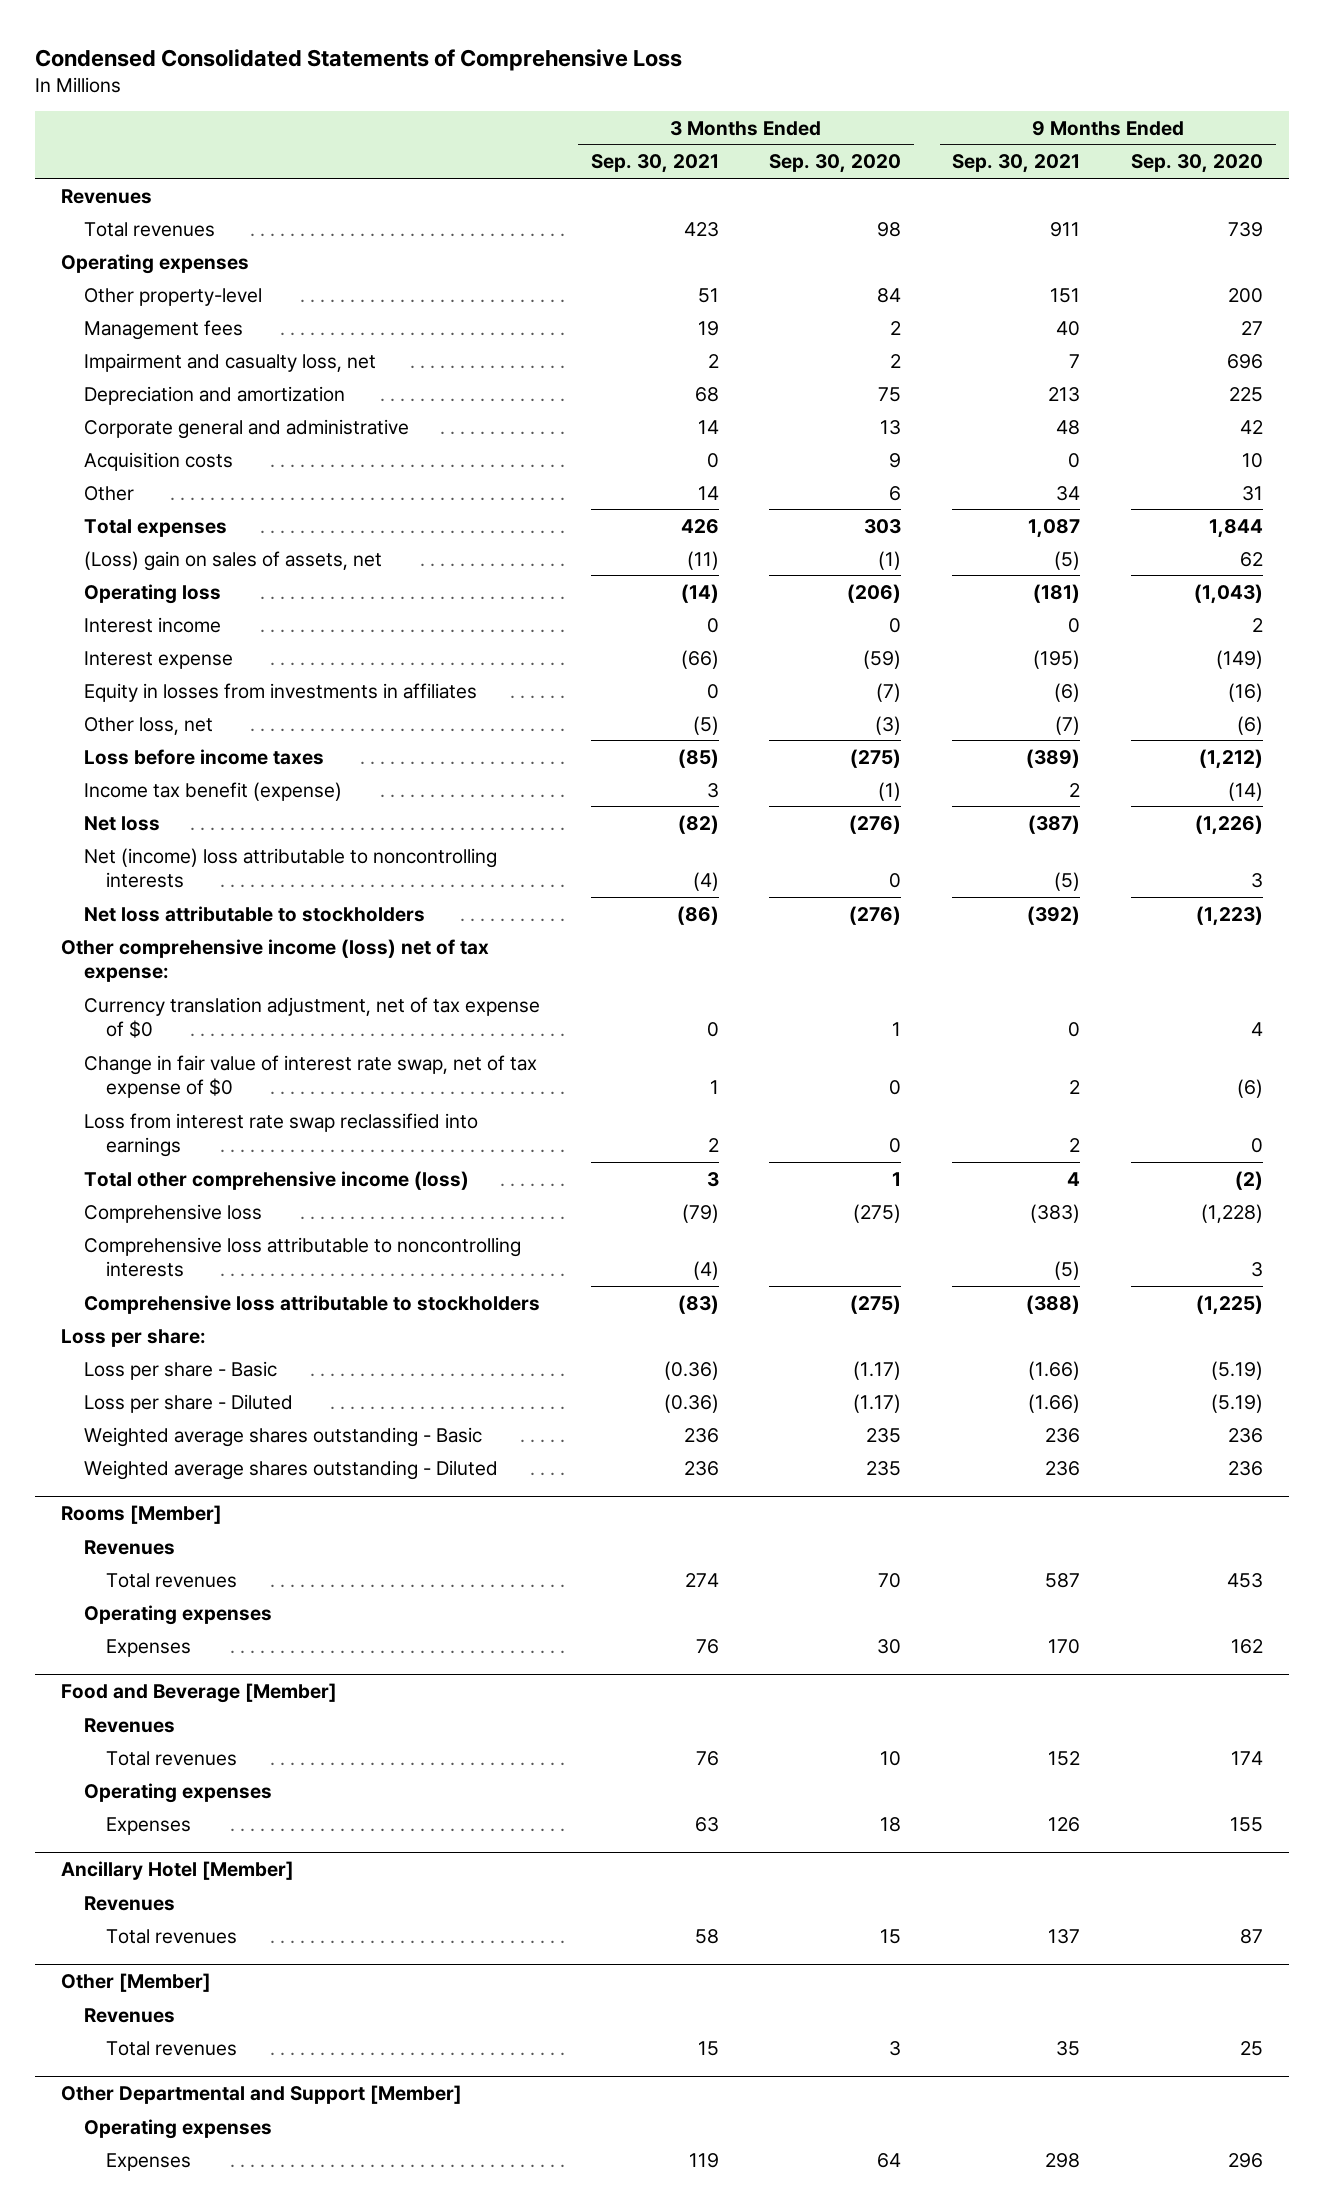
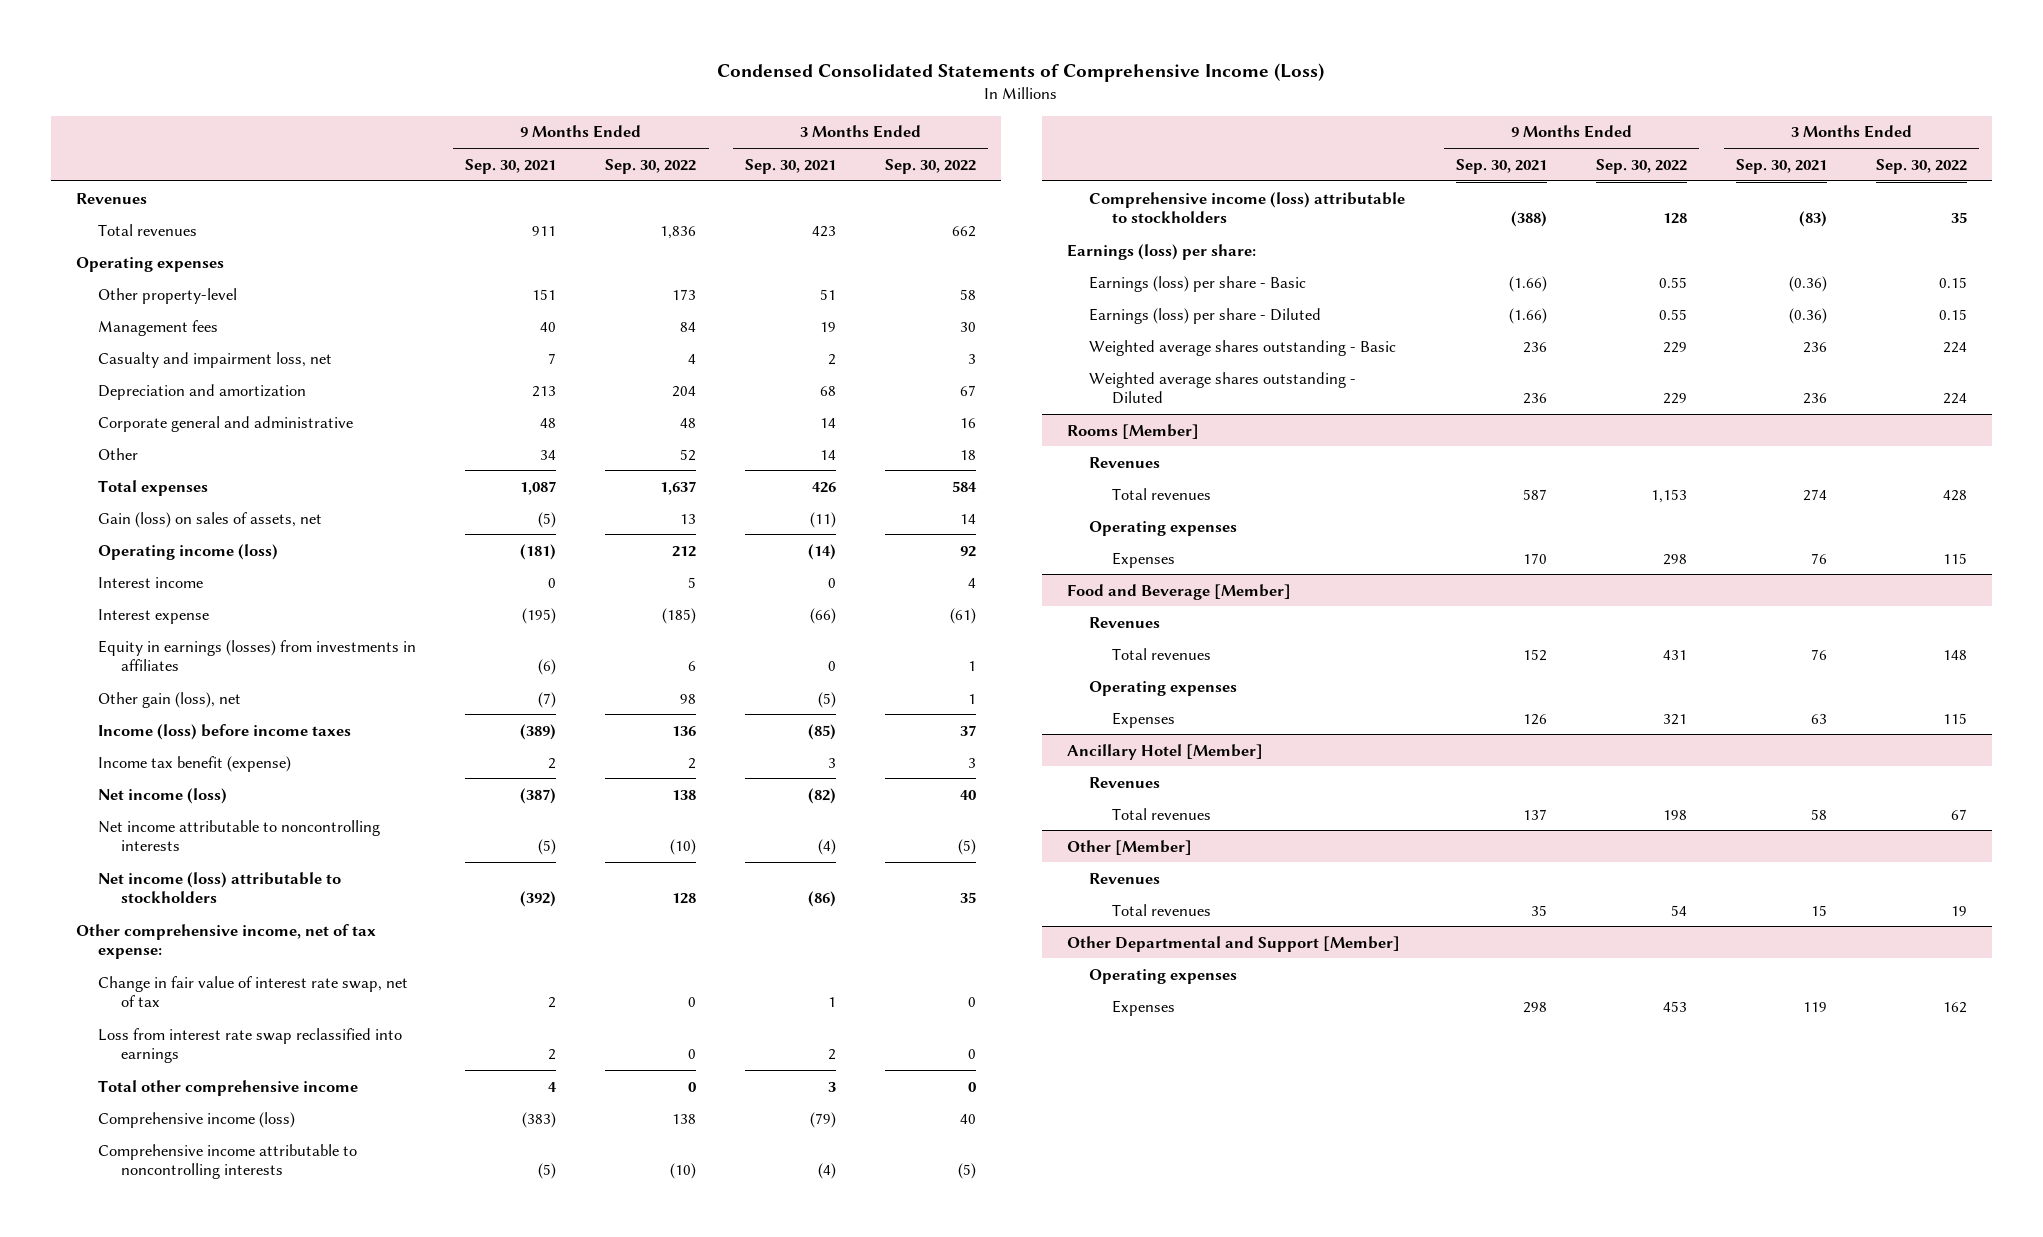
[35,48,683,71] Condensed Consolidated Statements of Comprehensive Loss -> [717,62,1325,82] Condensed Consolidated Statements of Comprehensive Income (Loss)
[769,154,902,174] Sep. 30, 2020 -> none
[1131,154,1264,174] Sep. 30, 2020 -> none
none -> [605,158,697,174] Sep. 30, 2022
none -> [885,158,977,174] Sep. 30, 2022
[83,352,376,372] Impairment and casualty loss, net -> [98,351,333,368] Casualty and impairment loss, net
[83,451,233,471] Acquisition costs -> none
[83,550,382,571] (Loss) gain on sales of assets, net -> [98,511,323,528] Gain (loss) on sales of assets, net
[83,583,221,604] Operating loss -> [98,543,279,560] Operating income (loss)
[83,682,477,702] Equity in losses from investments in affiliates -> [98,639,417,672] Equity in earnings (losses) from investments in affiliates
[83,716,213,735] Other loss, net -> [98,691,242,708] Other gain (loss), net
[83,748,324,765] Loss before income taxes -> [98,723,352,740] Income (loss) before income taxes
[83,996,540,1038] Currency translation adjustment, net of tax expense of $0 -> none
[83,815,160,831] Net loss -> [98,787,228,804] Net income (loss)
[83,847,497,888] Net (income) loss attributable to noncontrolling interests -> [98,819,381,852] Net income attributable to noncontrolling interests
[83,905,425,922] Net loss attributable to stockholders -> [98,871,342,904] Net income (loss) attributable to stockholders
[60,938,489,982] Other comprehensive income (loss) net of tax expense: -> [75,923,376,960] Other comprehensive income, net of tax expense:
[83,1054,537,1098] Change in fair value of interest rate swap, net of tax expense of $0 -> [98,975,409,1008] Change in fair value of interest rate swap, net of tax
[83,1170,469,1190] Total other comprehensive income (loss) -> [98,1079,359,1096] Total other comprehensive income
[83,1203,262,1223] Comprehensive loss -> [98,1111,296,1128] Comprehensive income (loss)
[83,1236,521,1277] Comprehensive loss attributable to noncontrolling interests -> [98,1143,358,1180] Comprehensive income attributable to noncontrolling interests
[83,1294,540,1314] Comprehensive loss attributable to stockholders -> [1089,191,1406,224] Comprehensive income (loss) attributable to stockholders
[60,1328,206,1347] Loss per share: -> [1066,243,1256,260] Earnings (loss) per share:
[83,1360,277,1380] Loss per share - Basic -> [1089,275,1307,292] Earnings (loss) per share - Basic
[83,1393,293,1413] Loss per share - Diluted -> [1089,307,1322,324] Earnings (loss) per share - Diluted

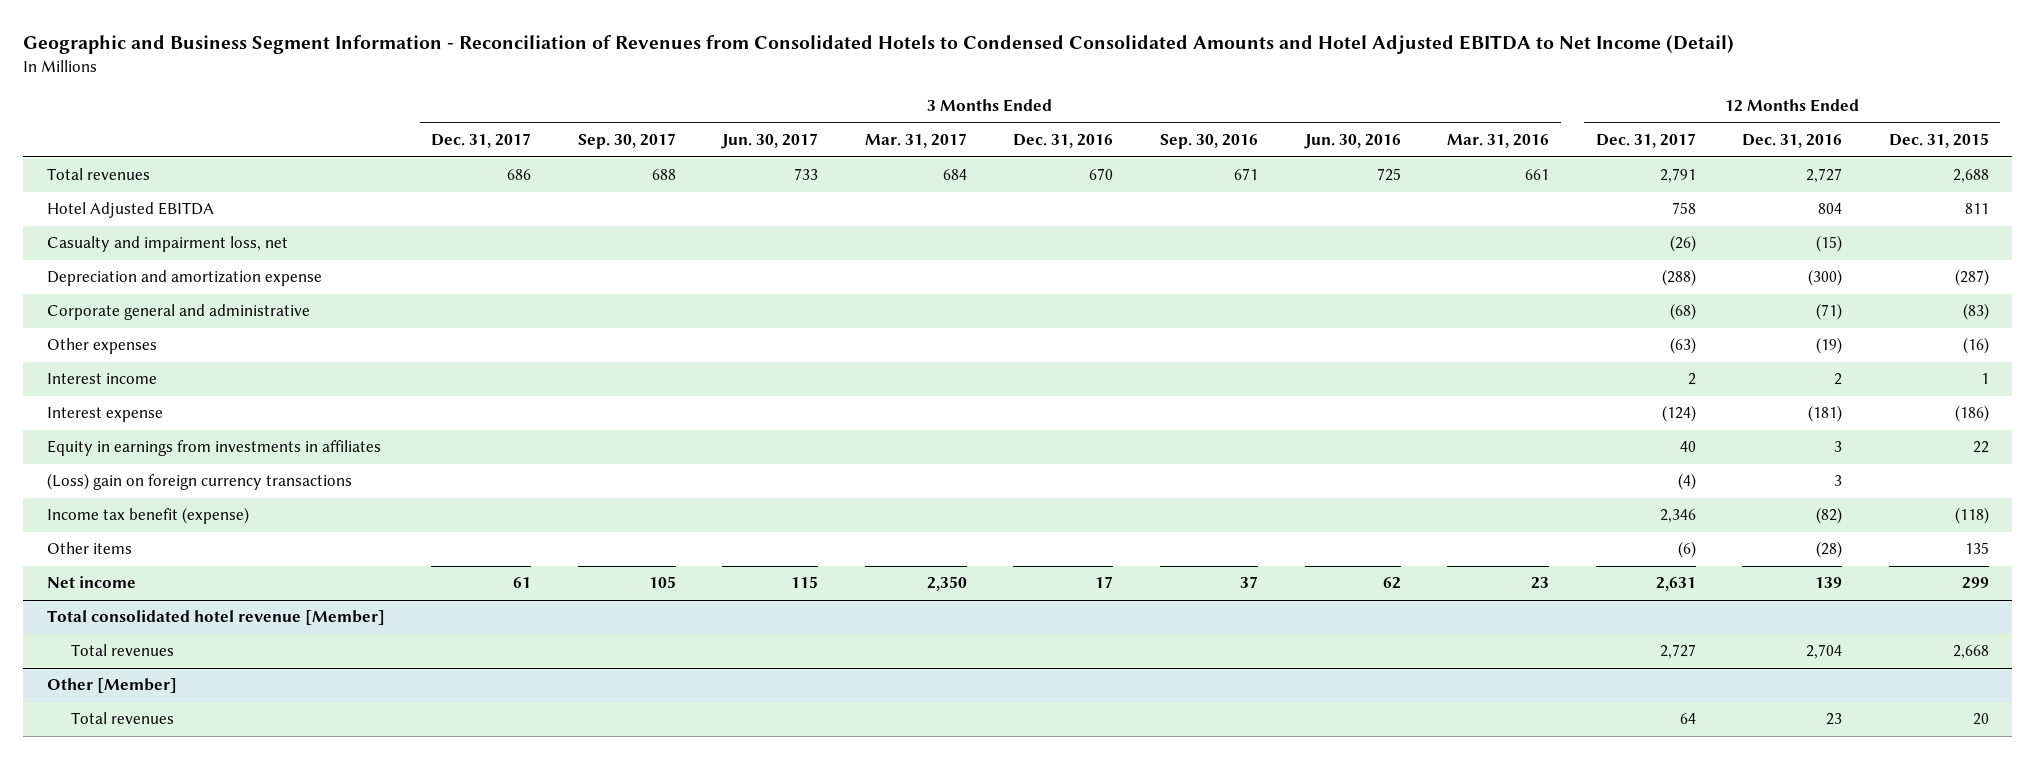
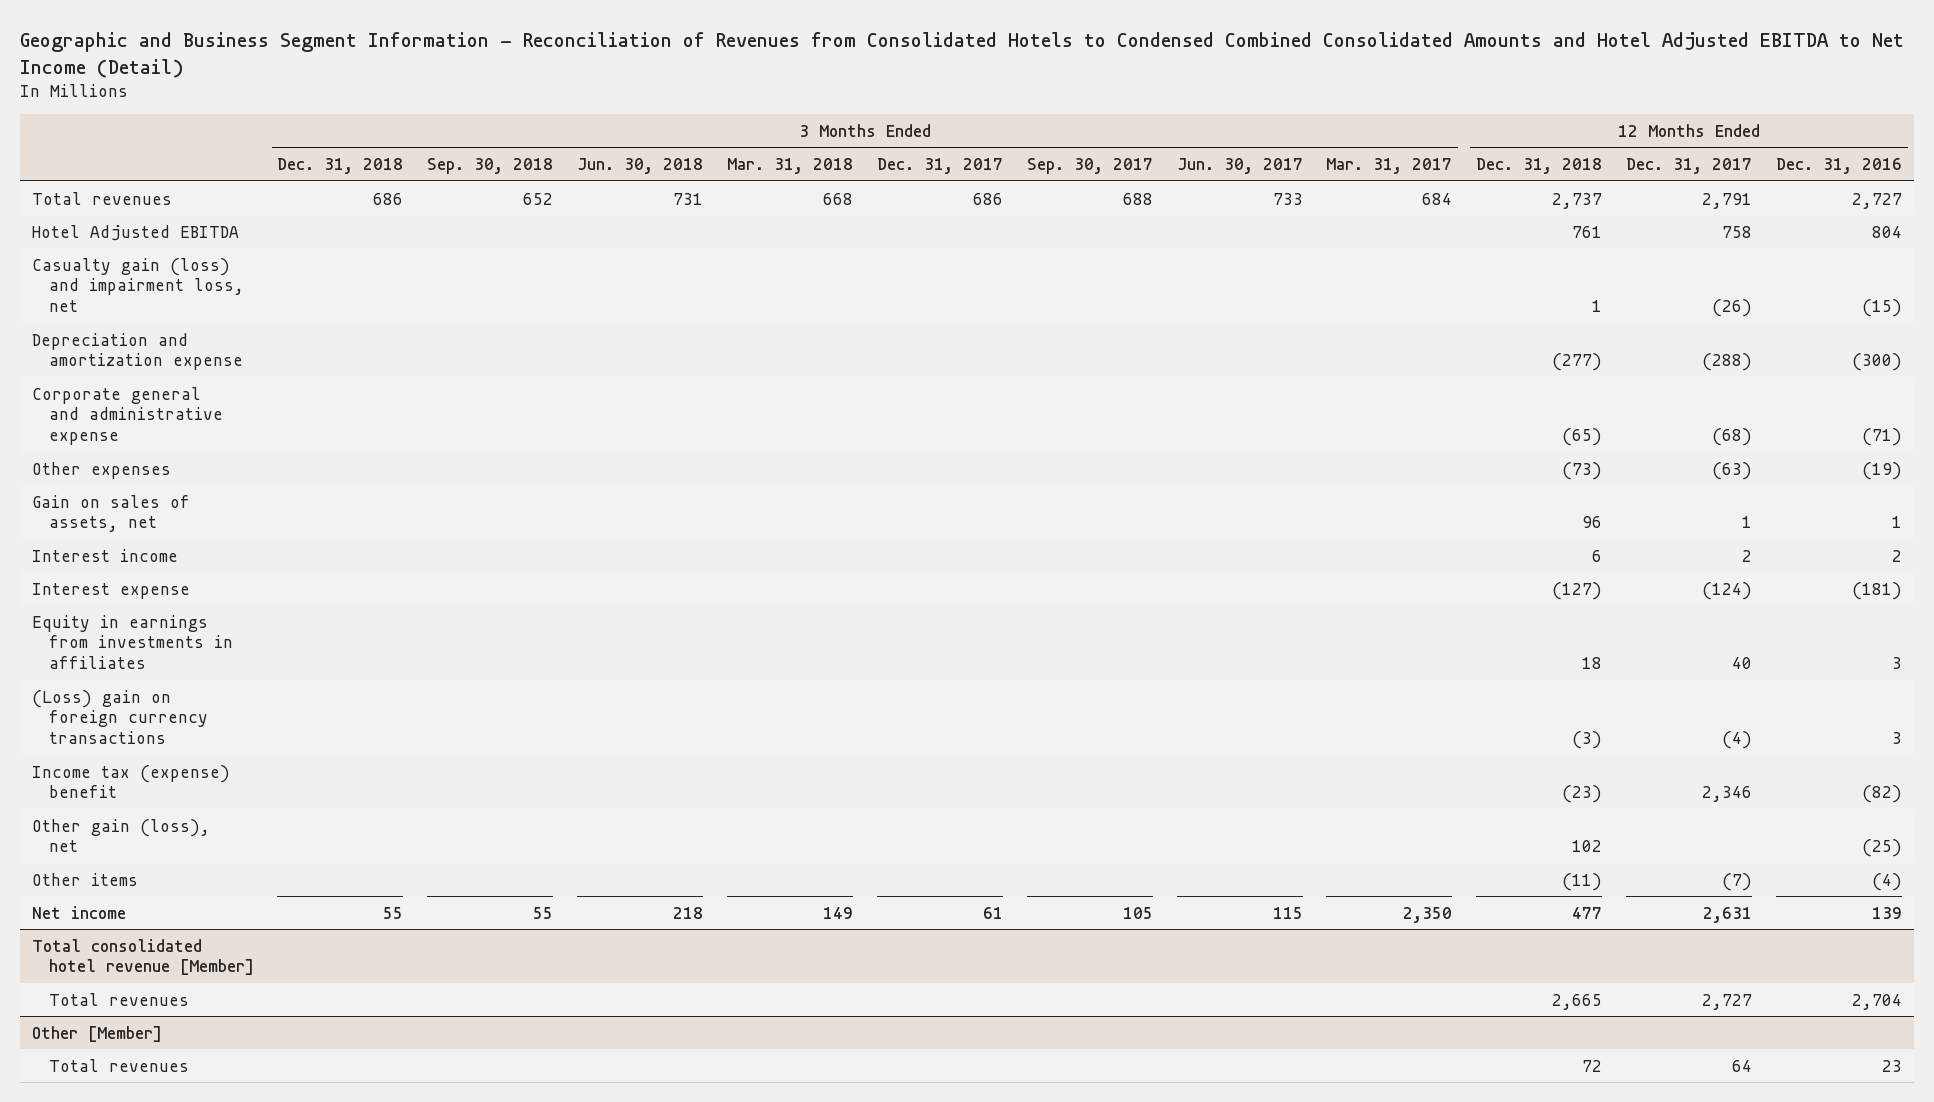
[23,35,1735,55] Geographic and Business Segment Information - Reconciliation of Revenues from Consolidated Hotels to Condensed Consolidated Amounts and Hotel Adjusted EBITDA to Net Income (Detail) -> [20,31,1905,78] Geographic and Business Segment Information - Reconciliation of Revenues from Consolidated Hotels to Condensed Combined Consolidated Amounts and Hotel Adjusted EBITDA to Net Income (Detail)
[1013,134,1114,149] Dec. 31, 2016 -> none
[1160,134,1259,150] Sep. 30, 2016 -> none
[1303,134,1401,150] Jun. 30, 2016 -> none
[1447,134,1550,149] Mar. 31, 2016 -> none
[1888,133,1989,149] Dec. 31, 2015 -> none
none -> [277,157,404,174] Dec. 31, 2018
none -> [427,157,554,174] Sep. 30, 2018
none -> [577,157,704,174] Jun. 30, 2018
none -> [727,157,854,174] Mar. 31, 2018
none -> [1476,157,1603,174] Dec. 31, 2018
[46,236,288,253] Casualty and impairment loss, net -> [32,257,244,312] Casualty gain (loss) and impairment loss, net
[46,304,310,321] Corporate general and administrative -> [32,386,223,445] Corporate general and administrative expense
none -> [32,494,191,533] Gain on sales of assets, net
[46,507,249,525] Income tax benefit (expense) -> [32,764,231,799] Income tax (expense) benefit
none -> [32,818,211,853] Other gain (loss), net
[1677,541,1696,559] (6) -> [1722,872,1753,891] (7)
[1816,541,1843,559] (28) -> [1871,872,1902,891] (4)

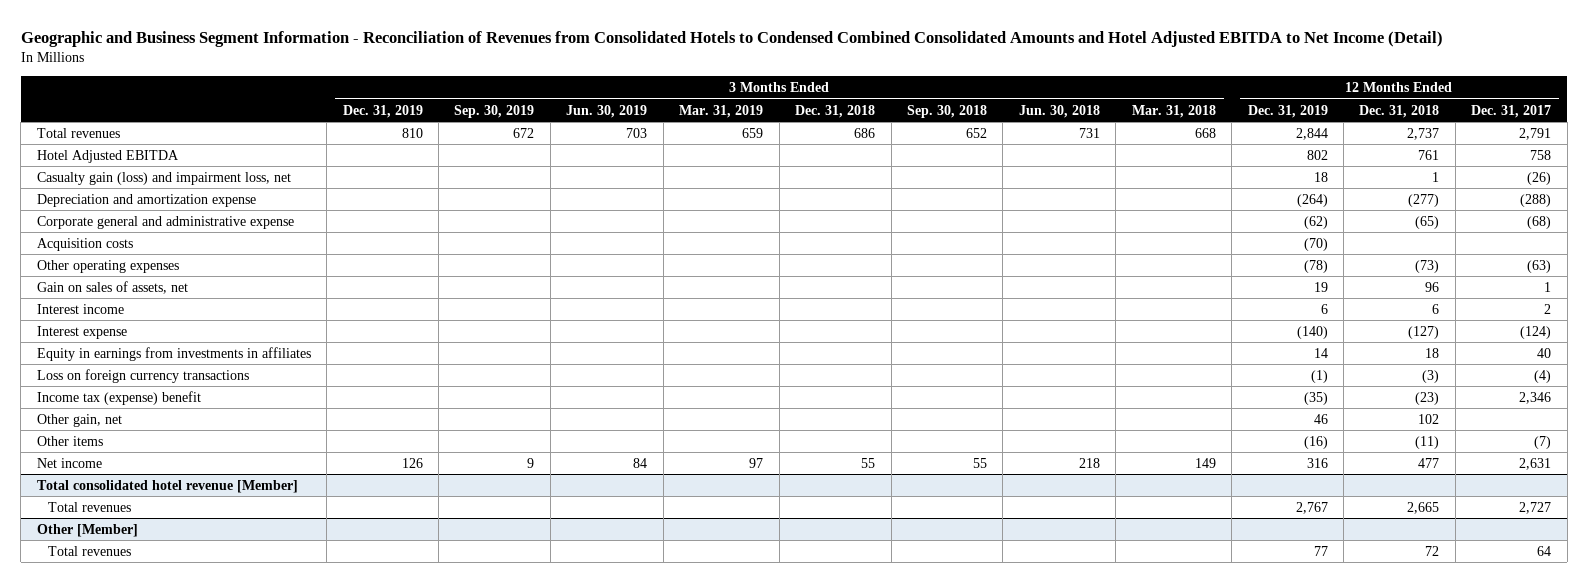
[876,157,1003,174] Dec. 31, 2017 -> none
[1026,157,1153,174] Sep. 30, 2017 -> none
[1176,157,1303,174] Jun. 30, 2017 -> none
[1326,157,1453,174] Mar. 31, 2017 -> none
[1775,157,1902,174] Dec. 31, 2016 -> none
none -> [342,104,423,118] Dec. 31, 2019
none -> [454,104,535,118] Sep. 30, 2019
none -> [566,104,648,118] Jun. 30, 2019
none -> [679,104,764,118] Mar. 31, 2019
none -> [1247,104,1328,118] Dec. 31, 2019
none -> [36,237,133,251] Acquisition costs
[32,461,172,479] Other expenses -> [36,259,179,273] Other operating expenses
[32,689,208,744] (Loss) gain on foreign currency transactions -> [36,368,249,383] Loss on foreign currency transactions
[32,818,211,853] Other gain (loss), net -> [36,413,122,427] Other gain, net

